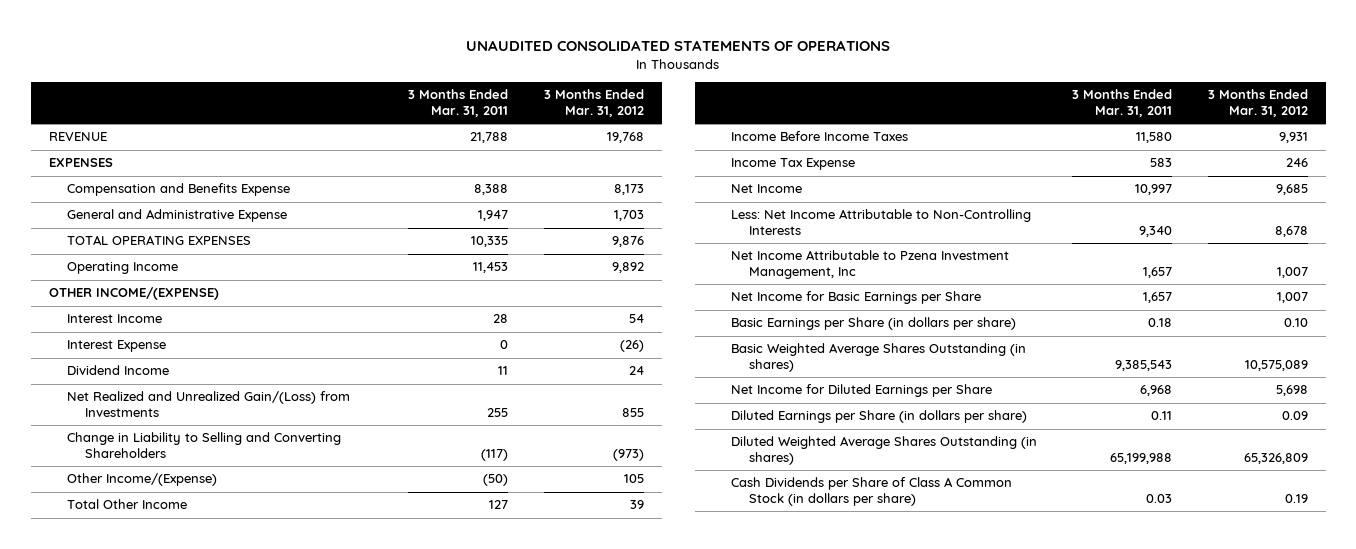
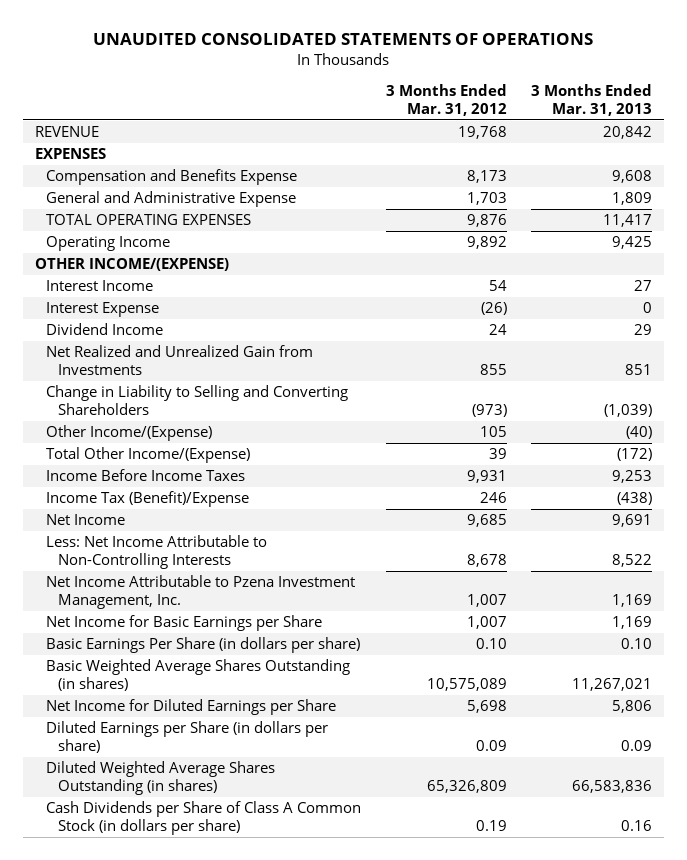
[408,89,509,118] 3 Months Ended Mar. 31, 2011 -> none
none -> [531,83,653,116] 3 Months Ended Mar. 31, 2013
[66,391,350,418] Net Realized and Unrealized Gain/(Loss) from Investments -> [46,345,314,376] Net Realized and Unrealized Gain from Investments
[66,499,187,510] Total Other Income -> [46,447,251,464] Total Other Income/(Expense)
[730,158,855,171] Income Tax Expense -> [46,491,250,508] Income Tax (Benefit)/Expense
[730,250,1009,280] Net Income Attributable to Pzena Investment Management, Inc -> [46,575,356,610] Net Income Attributable to Pzena Investment Management, Inc.
[730,317,1016,331] Basic Earnings per Share (in dollars per share) -> [46,637,361,654] Basic Earnings Per Share (in dollars per share)

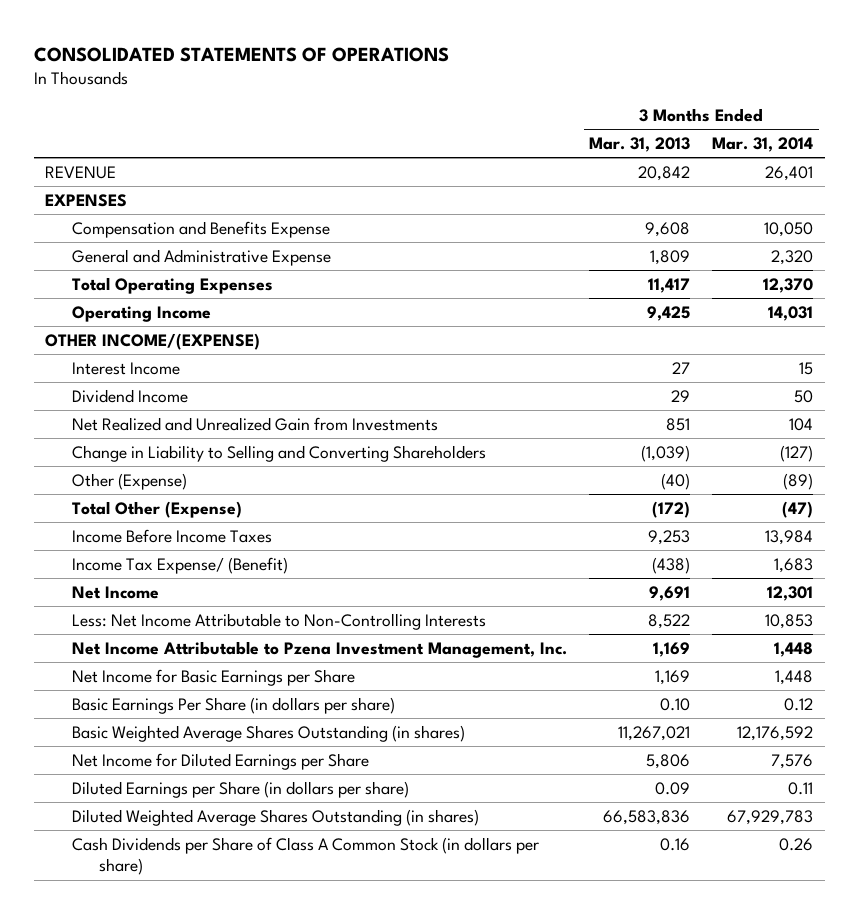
[93,33,594,46] UNAUDITED CONSOLIDATED STATEMENTS OF OPERATIONS -> [33,46,449,62] CONSOLIDATED STATEMENTS OF OPERATIONS
[385,83,507,116] 3 Months Ended Mar. 31, 2012 -> none
none -> [712,137,814,153] Mar. 31, 2014
[46,214,252,226] TOTAL OPERATING EXPENSES -> [71,276,273,294] Total Operating Expenses
[46,302,160,318] Interest Expense -> none
[46,425,213,442] Other Income/(Expense) -> [71,472,187,490] Other (Expense)
[46,447,251,464] Total Other Income/(Expense) -> [71,500,242,518] Total Other (Expense)
[46,491,250,508] Income Tax (Benefit)/Expense -> [71,556,288,574] Income Tax Expense/ (Benefit)

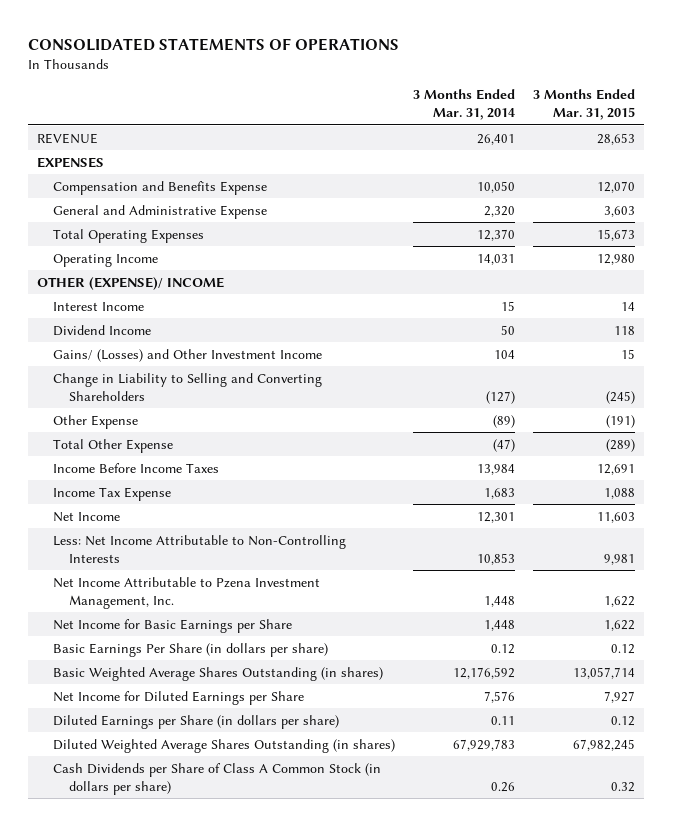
[589,137,691,153] Mar. 31, 2013 -> none
none -> [533,89,636,121] 3 Months Ended Mar. 31, 2015
[44,332,260,350] OTHER INCOME/(EXPENSE) -> [37,276,225,290] OTHER (EXPENSE)/ INCOME
[71,416,438,431] Net Realized and Unrealized Gain from Investments -> none
none -> [53,348,323,362] Gains/ (Losses) and Other Investment Income
[71,472,187,490] Other (Expense) -> [53,414,139,429] Other Expense
[71,500,242,518] Total Other (Expense) -> [53,438,174,453] Total Other Expense
[71,556,288,574] Income Tax Expense/ (Benefit) -> [53,486,172,501] Income Tax Expense

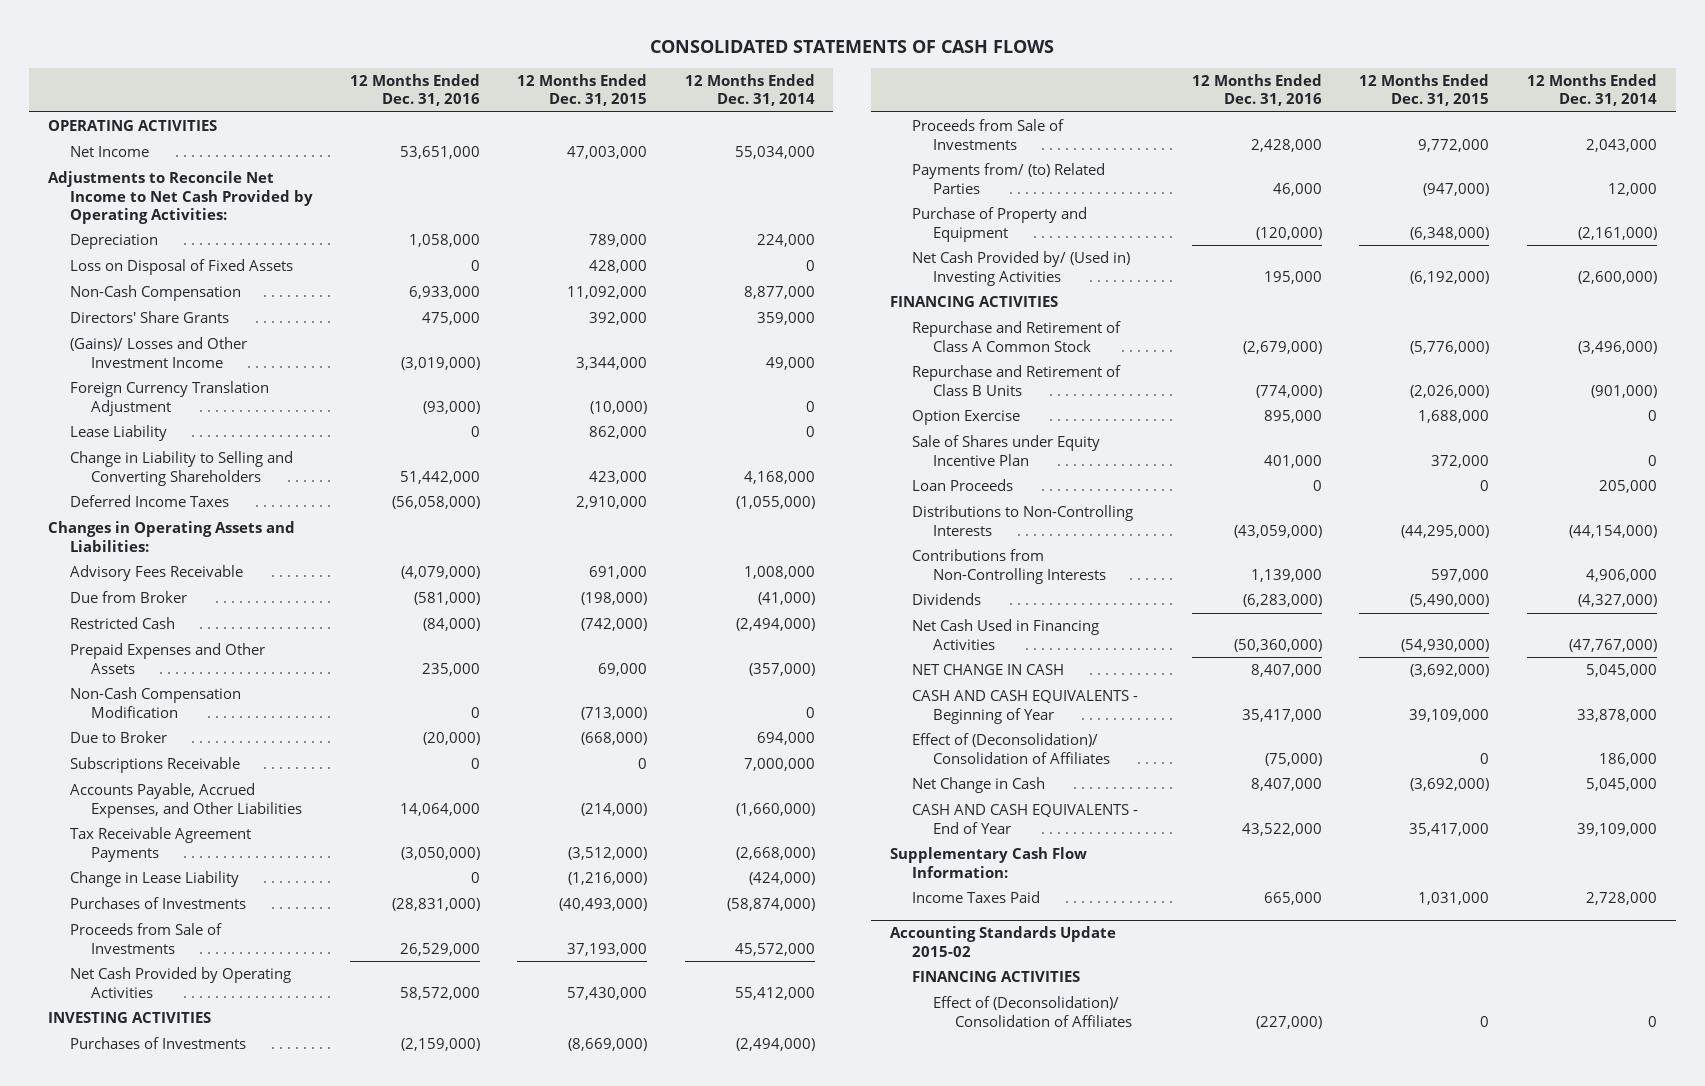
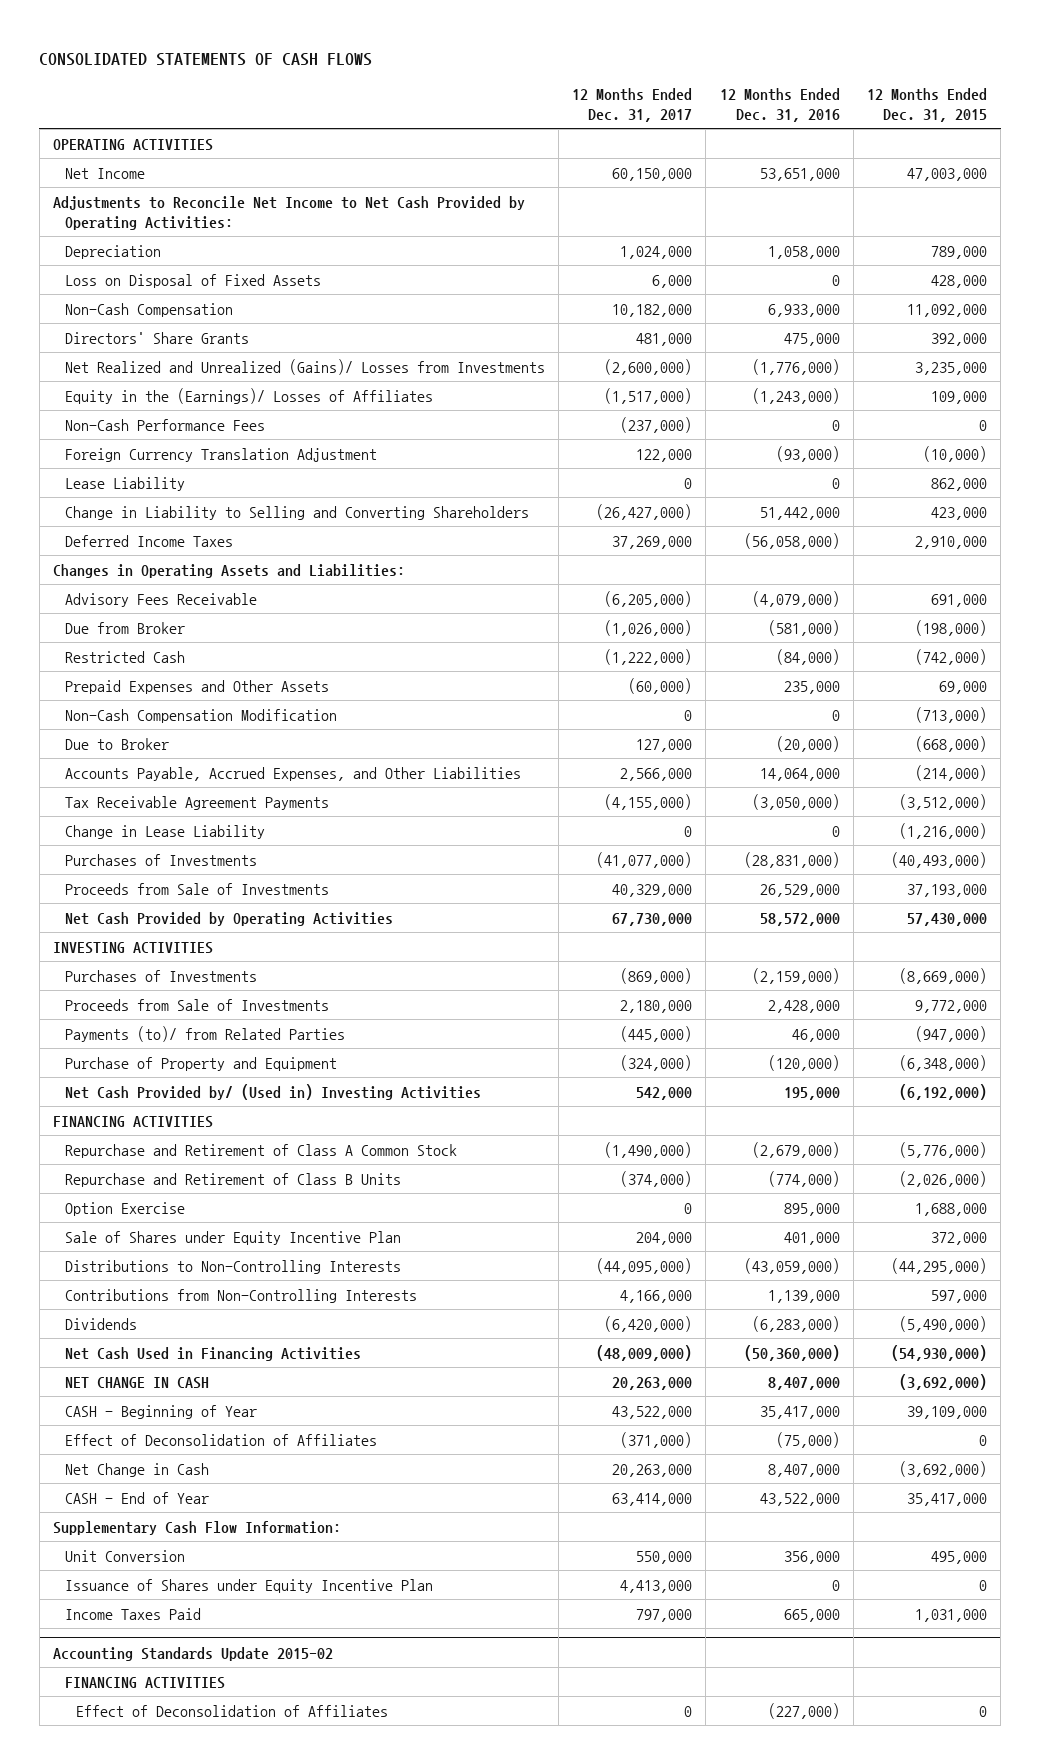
[684,74,815,107] 12 Months Ended Dec. 31, 2014 -> none
none -> [572,87,693,122] 12 Months Ended Dec. 31, 2017
[69,337,247,368] (Gains)/ Losses and Other Investment Income -> [64,358,545,375] Net Realized and Unrealized (Gains)/ Losses from Investments
[400,356,480,370] (3,019,000) -> [751,358,840,375] (1,776,000)
[576,356,648,370] 3,344,000 -> [915,361,988,375] 3,235,000
none -> [64,387,433,404] Equity in the (Earnings)/ Losses of Affiliates
none -> [64,418,265,431] Non-Cash Performance Fees
[69,757,240,774] Subscriptions Receivable -> none
[911,163,1105,194] Payments from/ (to) Related Parties -> [64,1025,345,1042] Payments (to)/ from Related Parties
[911,479,1013,492] Loan Proceeds -> none
[911,690,1138,724] CASH AND CASH EQUIVALENTS - Beginning of Year -> [64,1404,257,1419] CASH - Beginning of Year
[911,733,1111,764] Effect of (Deconsolidation)/ Consolidation of Affiliates -> [64,1433,377,1446] Effect of Deconsolidation of Affiliates
[911,804,1138,834] CASH AND CASH EQUIVALENTS - End of Year -> [64,1491,209,1504] CASH - End of Year
none -> [64,1549,185,1562] Unit Conversion
none -> [64,1578,433,1593] Issuance of Shares under Equity Incentive Plan
[933,996,1132,1027] Effect of (Deconsolidation)/ Consolidation of Affiliates -> [76,1704,389,1717] Effect of Deconsolidation of Affiliates

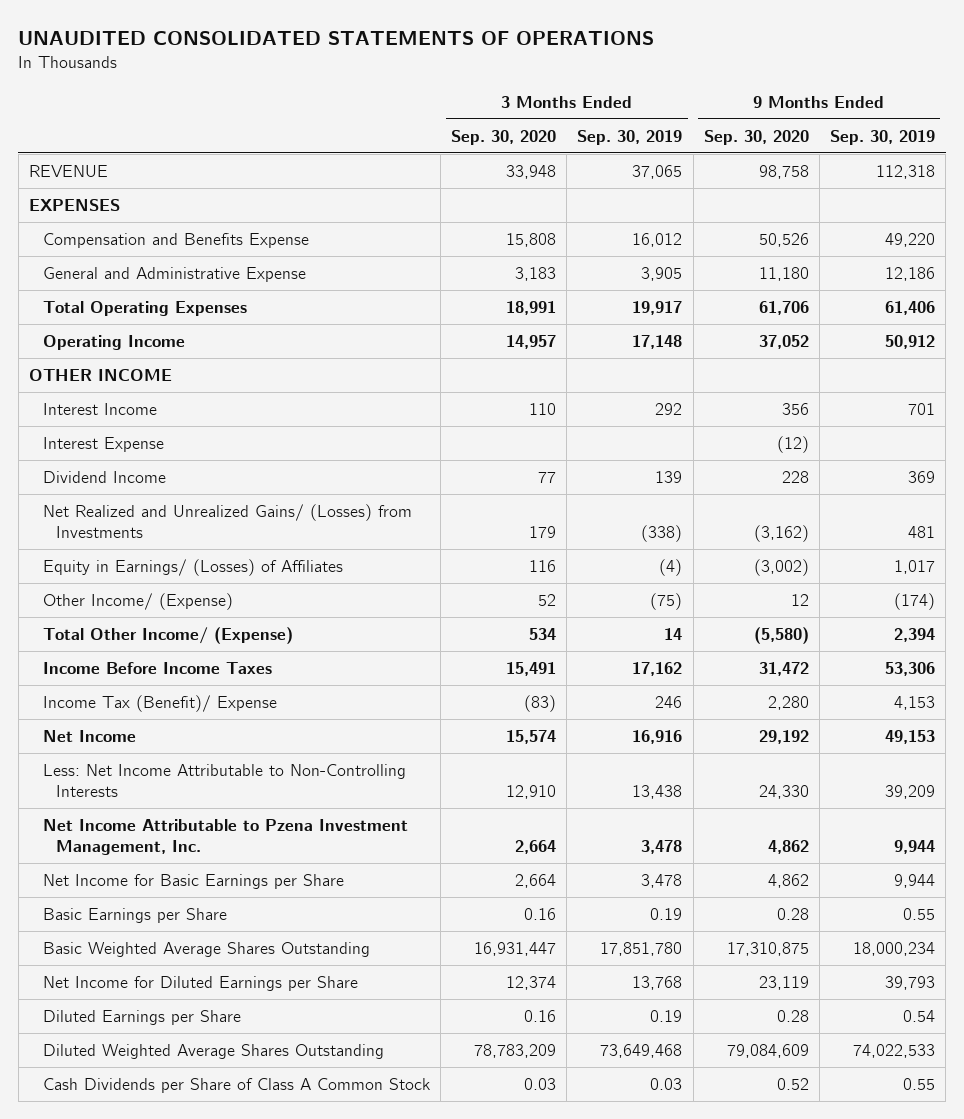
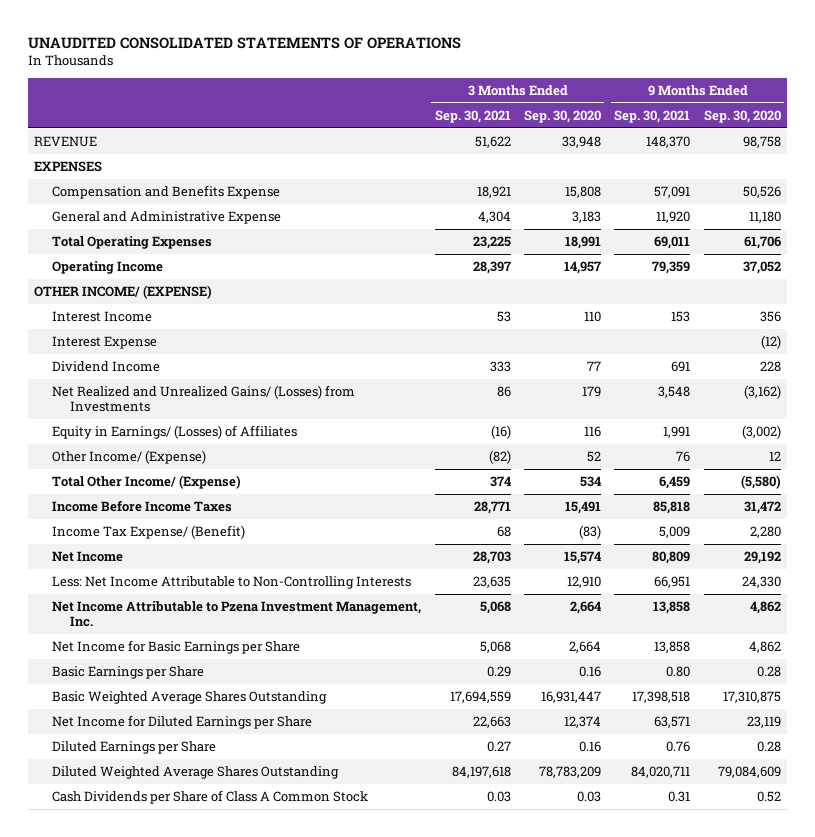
[577,129,683,145] Sep. 30, 2019 -> none
[830,129,936,145] Sep. 30, 2019 -> none
none -> [434,109,511,123] Sep. 30, 2021
none -> [614,109,691,123] Sep. 30, 2021
[29,368,173,381] OTHER INCOME -> [34,285,213,300] OTHER INCOME/ (EXPENSE)
[42,694,277,712] Income Tax (Benefit)/ Expense -> [52,525,246,540] Income Tax Expense/ (Benefit)

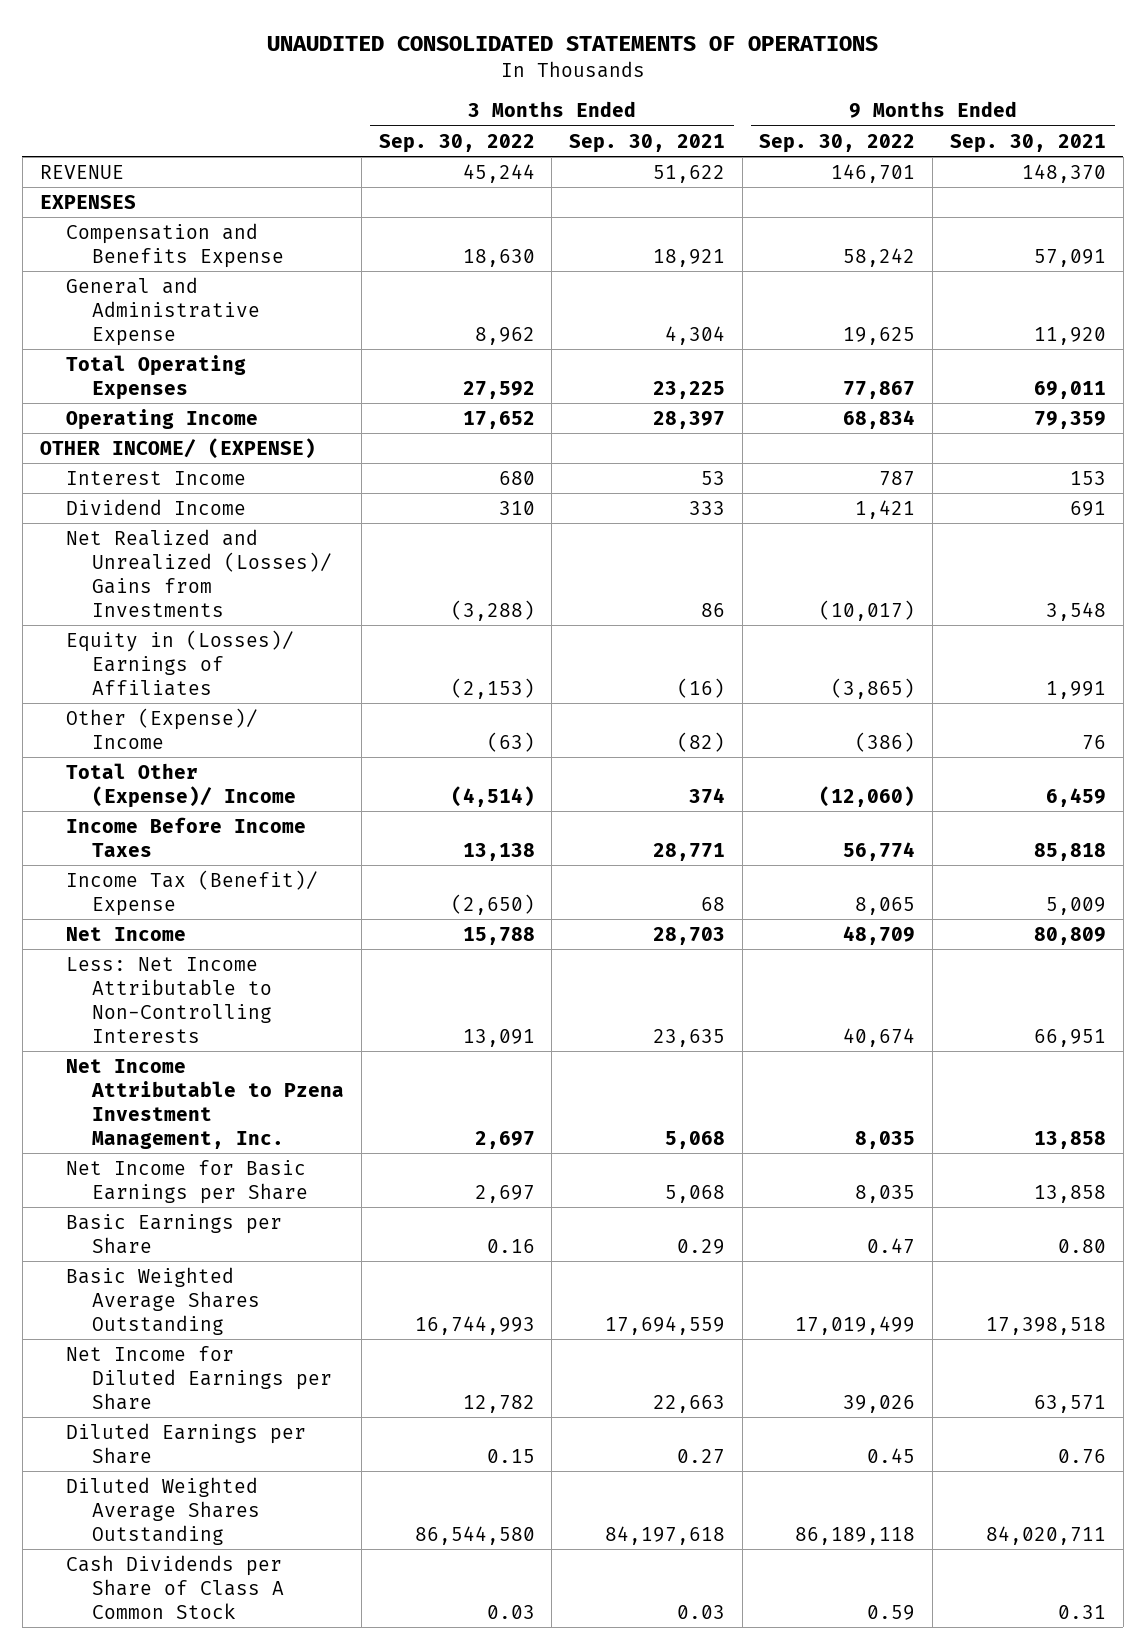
[524,109,602,123] Sep. 30, 2020 -> none
[703,109,781,123] Sep. 30, 2020 -> none
none -> [378,133,535,153] Sep. 30, 2022
none -> [759,133,916,153] Sep. 30, 2022
[52,336,158,350] Interest Expense -> none
[52,385,356,413] Net Realized and Unrealized Gains/ (Losses) from Investments -> [65,528,333,617] Net Realized and Unrealized (Losses)/ Gains from Investments
[52,425,298,440] Equity in Earnings/ (Losses) of Affiliates -> [65,629,294,696] Equity in (Losses)/ Earnings of Affiliates
[52,450,207,465] Other Income/ (Expense) -> [65,707,258,749] Other (Expense)/ Income
[52,475,242,490] Total Other Income/ (Expense) -> [65,762,297,808] Total Other (Expense)/ Income
[52,525,246,540] Income Tax Expense/ (Benefit) -> [65,869,318,916] Income Tax (Benefit)/ Expense

